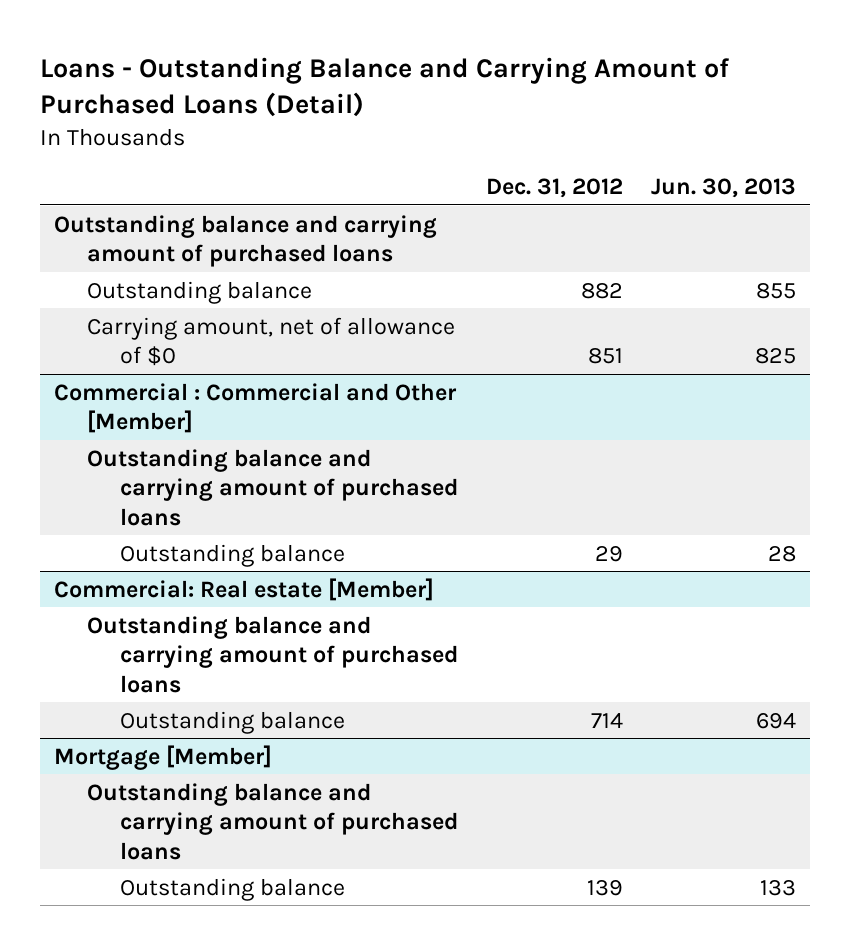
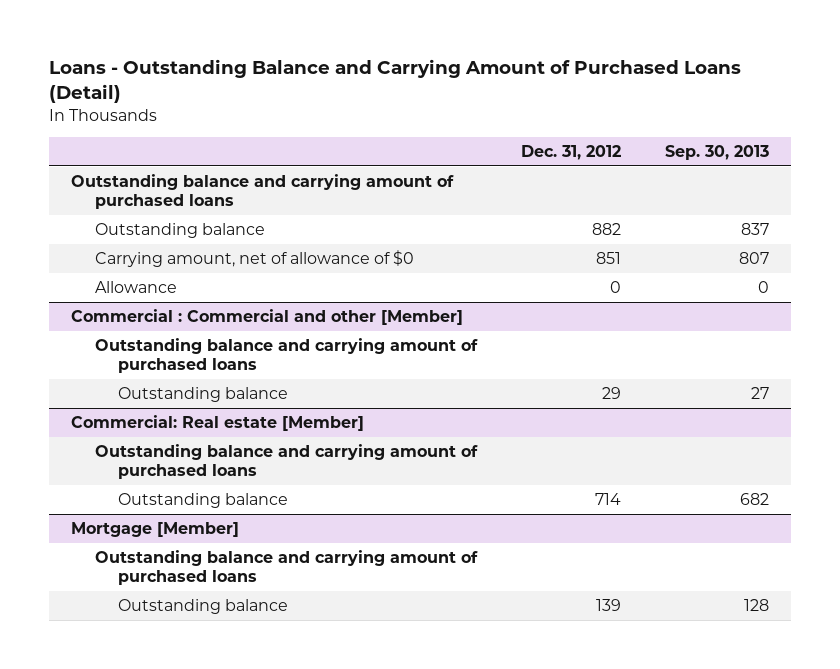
[650,177,796,198] Jun. 30, 2013 -> none
none -> [664,145,769,161] Sep. 30, 2013
none -> [94,281,177,294] Allowance
[54,382,458,434] Commercial : Commercial and Other [Member] -> [70,309,463,326] Commercial : Commercial and other [Member]

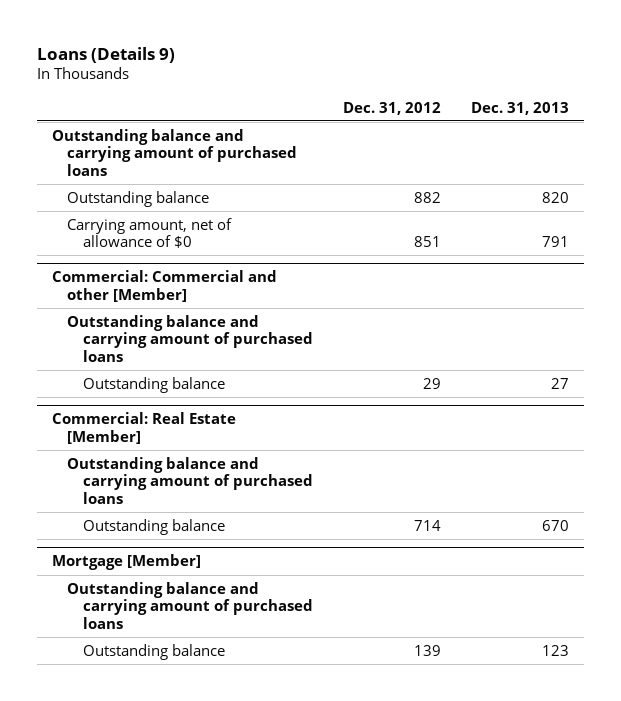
[48,58,741,104] Loans - Outstanding Balance and Carrying Amount of Purchased Loans (Detail) -> [37,46,176,63] Loans (Details 9)
[664,145,769,161] Sep. 30, 2013 -> none
none -> [470,101,569,115] Dec. 31, 2013
[94,281,177,294] Allowance -> none
[70,309,463,326] Commercial : Commercial and other [Member] -> [52,270,278,302] Commercial: Commercial and other [Member]
[70,415,364,432] Commercial: Real estate [Member] -> [52,412,237,444] Commercial: Real Estate [Member]

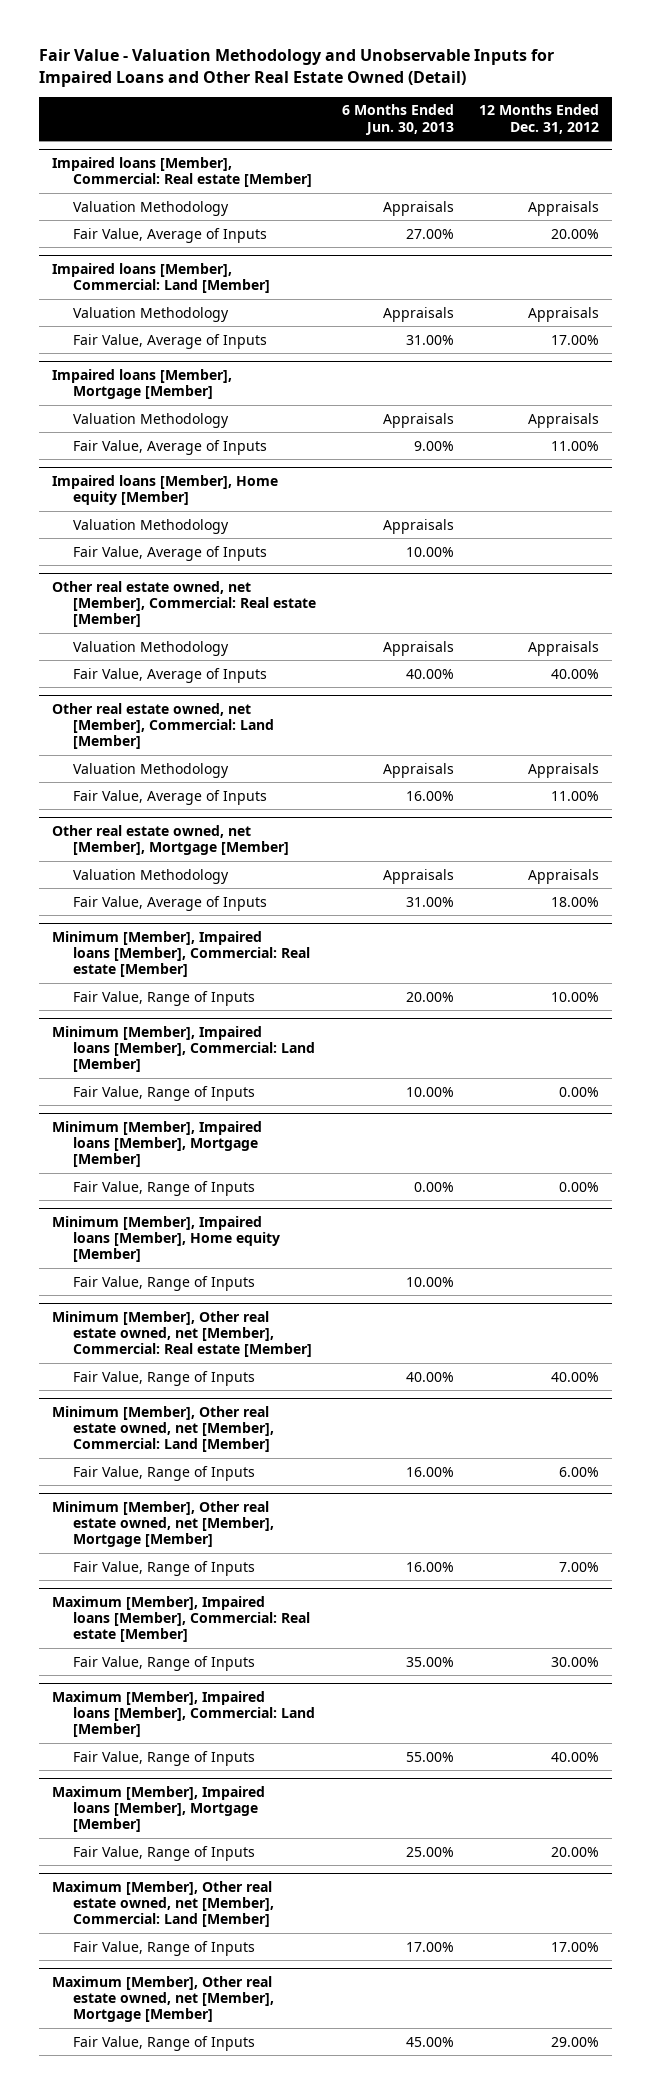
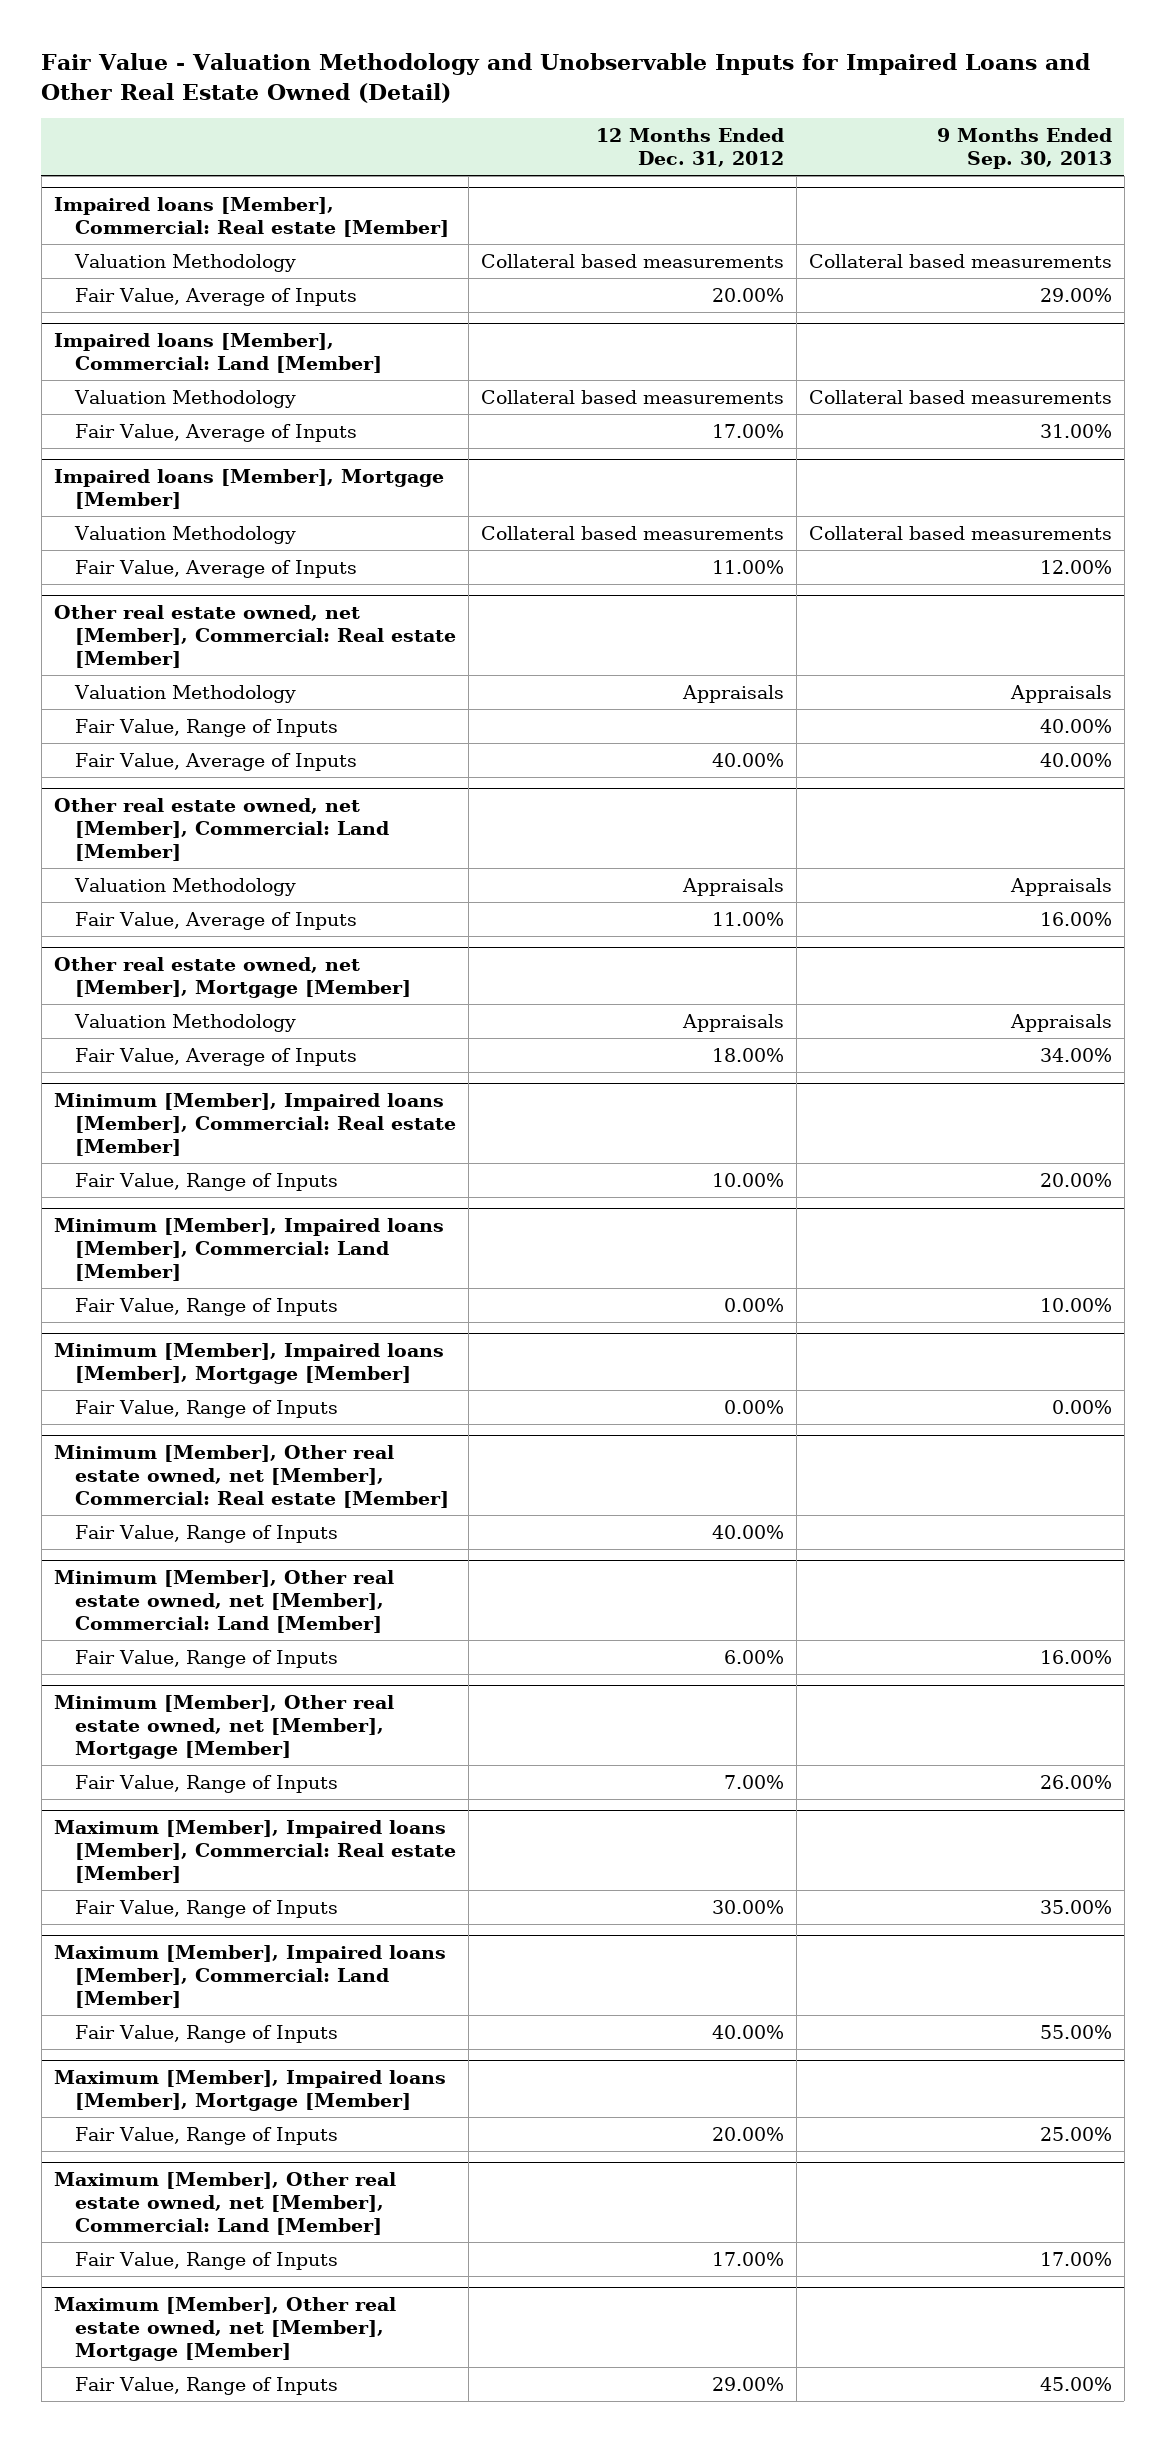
[341,104,454,135] 6 Months Ended Jun. 30, 2013 -> none
none -> [936,128,1112,170] 9 Months Ended Sep. 30, 2013
[528,200,600,216] Appraisals -> [481,253,785,268] Collateral based measurements
[528,306,600,322] Appraisals -> [481,389,785,404] Collateral based measurements
[528,412,600,428] Appraisals -> [481,525,785,540] Collateral based measurements
[51,474,278,506] Impaired loans [Member], Home equity [Member] -> none
[73,518,230,534] Valuation Methodology -> none
[73,545,268,561] Fair Value, Average of Inputs -> none
none -> [75,718,339,737] Fair Value, Range of Inputs
[51,1215,281,1263] Minimum [Member], Impaired loans [Member], Home equity [Member] -> none
[73,1275,256,1291] Fair Value, Range of Inputs -> none

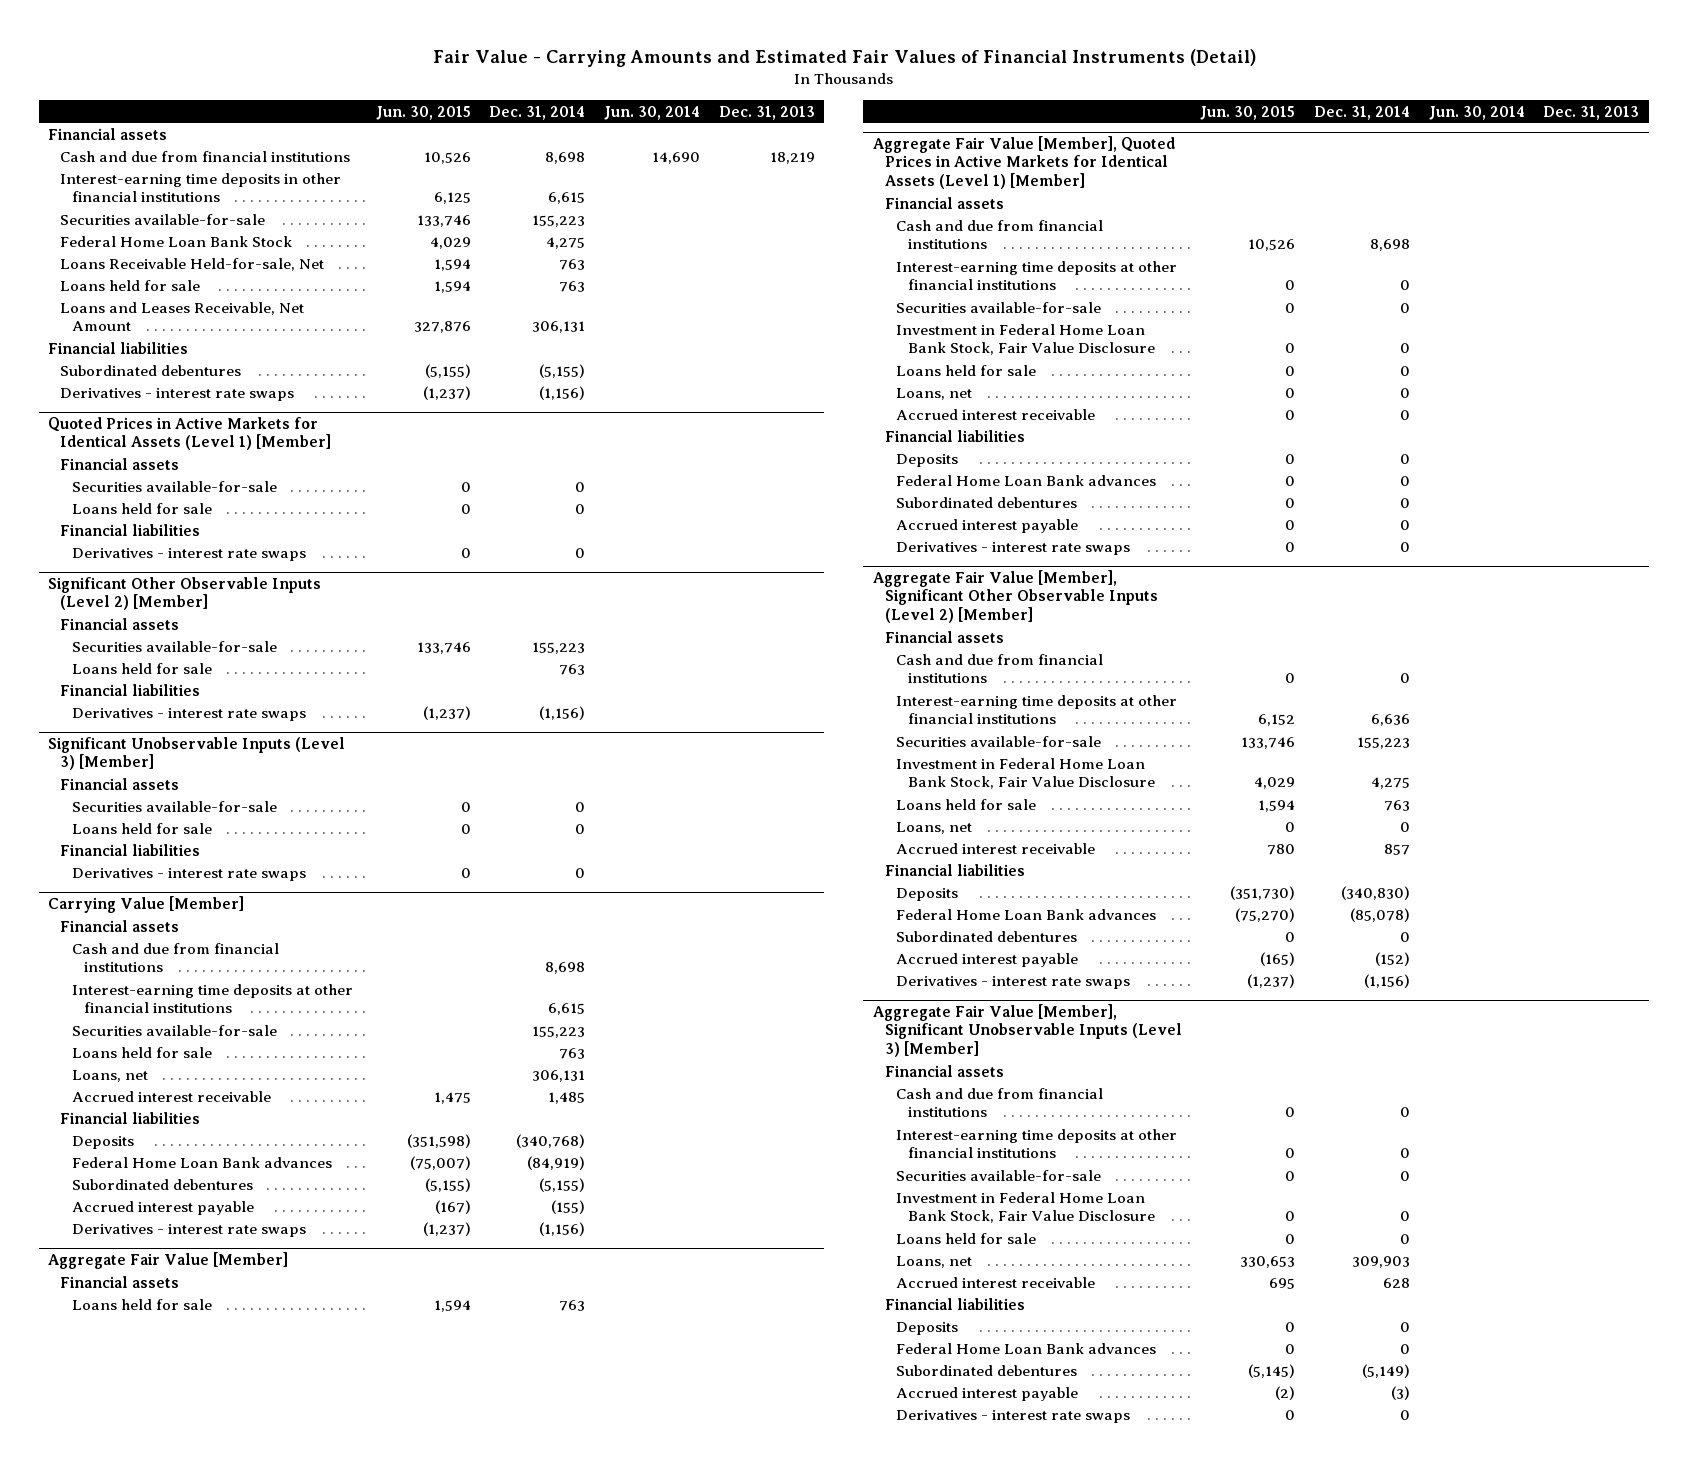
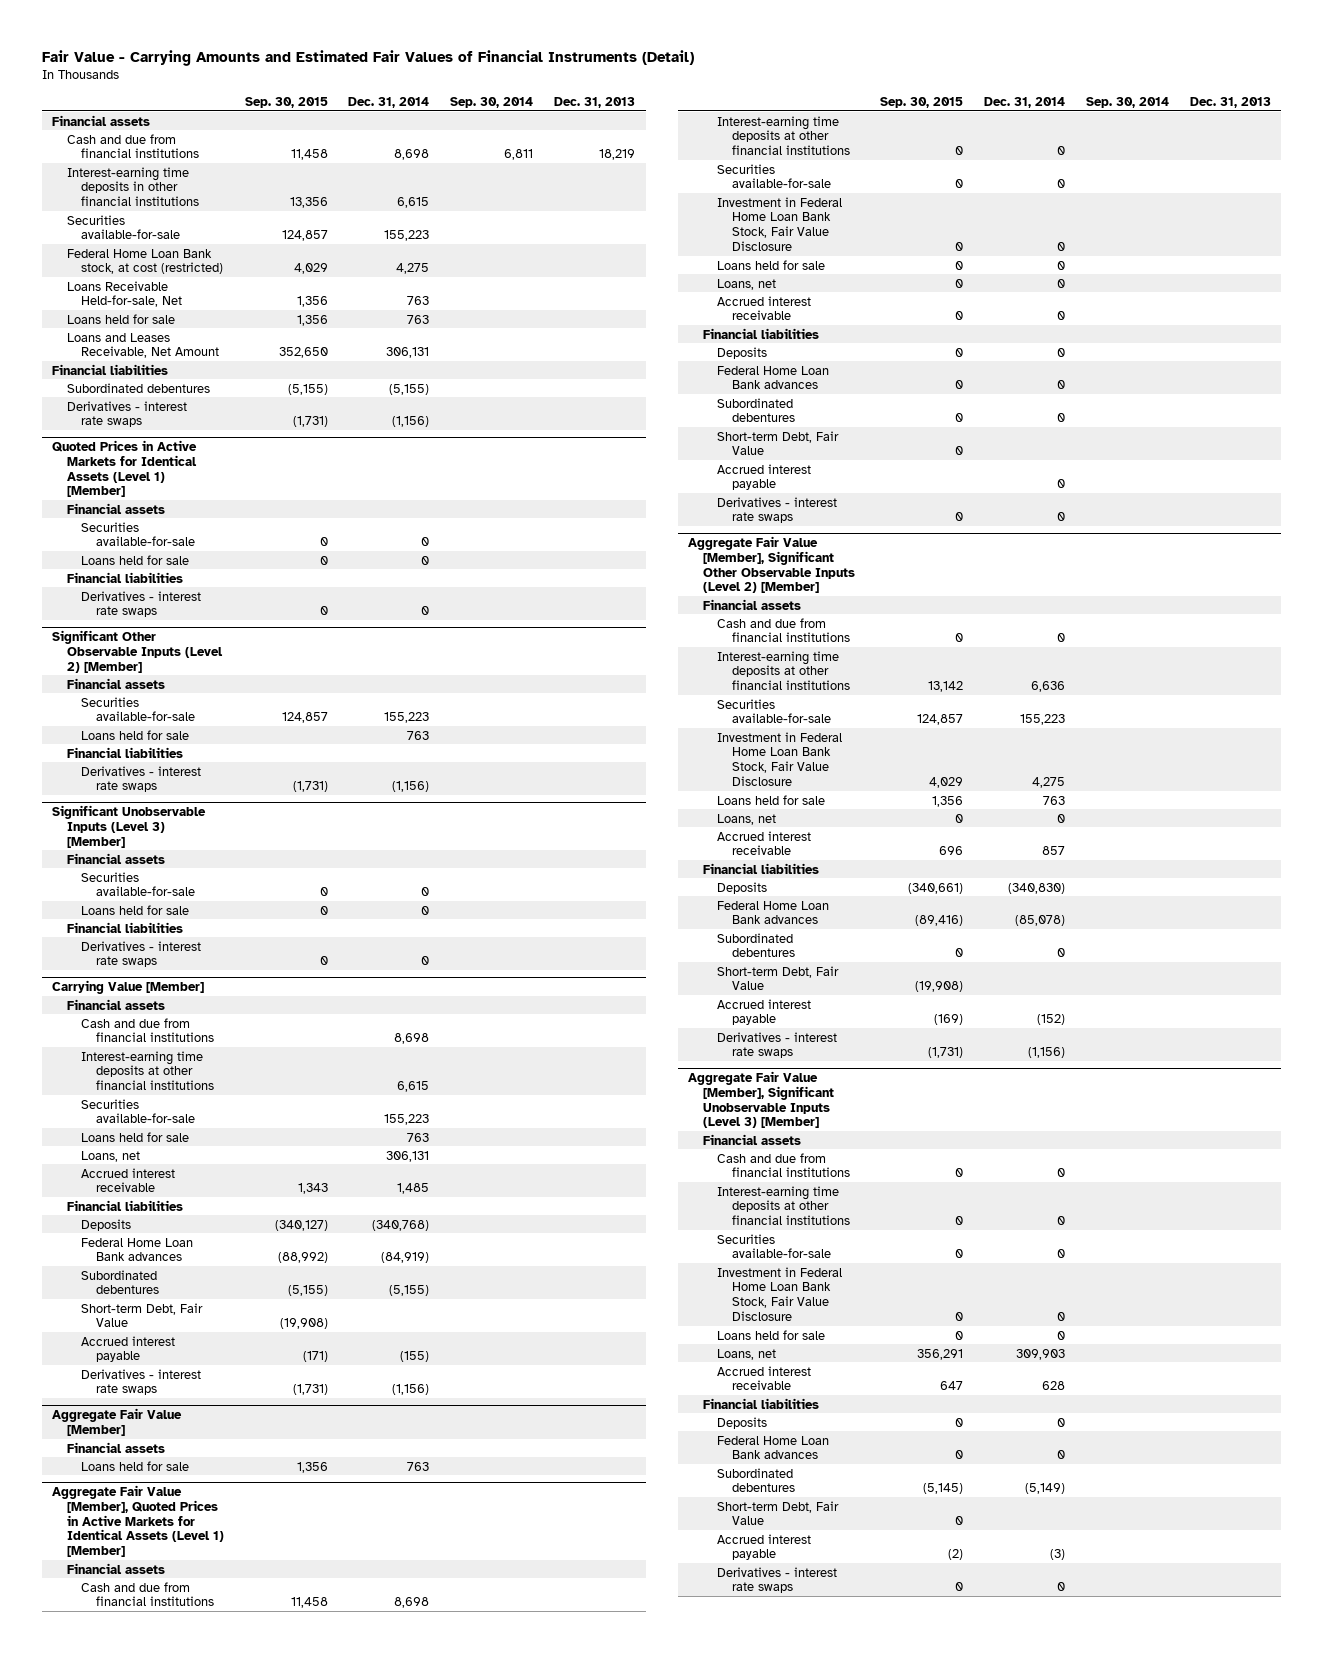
[375,105,471,120] Jun. 30, 2015 -> none
[604,105,701,120] Jun. 30, 2014 -> none
none -> [244,96,328,108] Sep. 30, 2015
none -> [450,96,534,108] Sep. 30, 2014
[60,235,293,247] Federal Home Loan Bank Stock -> [66,248,224,275] Federal Home Loan Bank stock, at cost (restricted)
none -> [81,1302,204,1328] Short-term Debt, Fair Value
none -> [717,430,840,456] Short-term Debt, Fair Value
none -> [717,965,840,991] Short-term Debt, Fair Value
none -> [717,1500,840,1526] Short-term Debt, Fair Value

